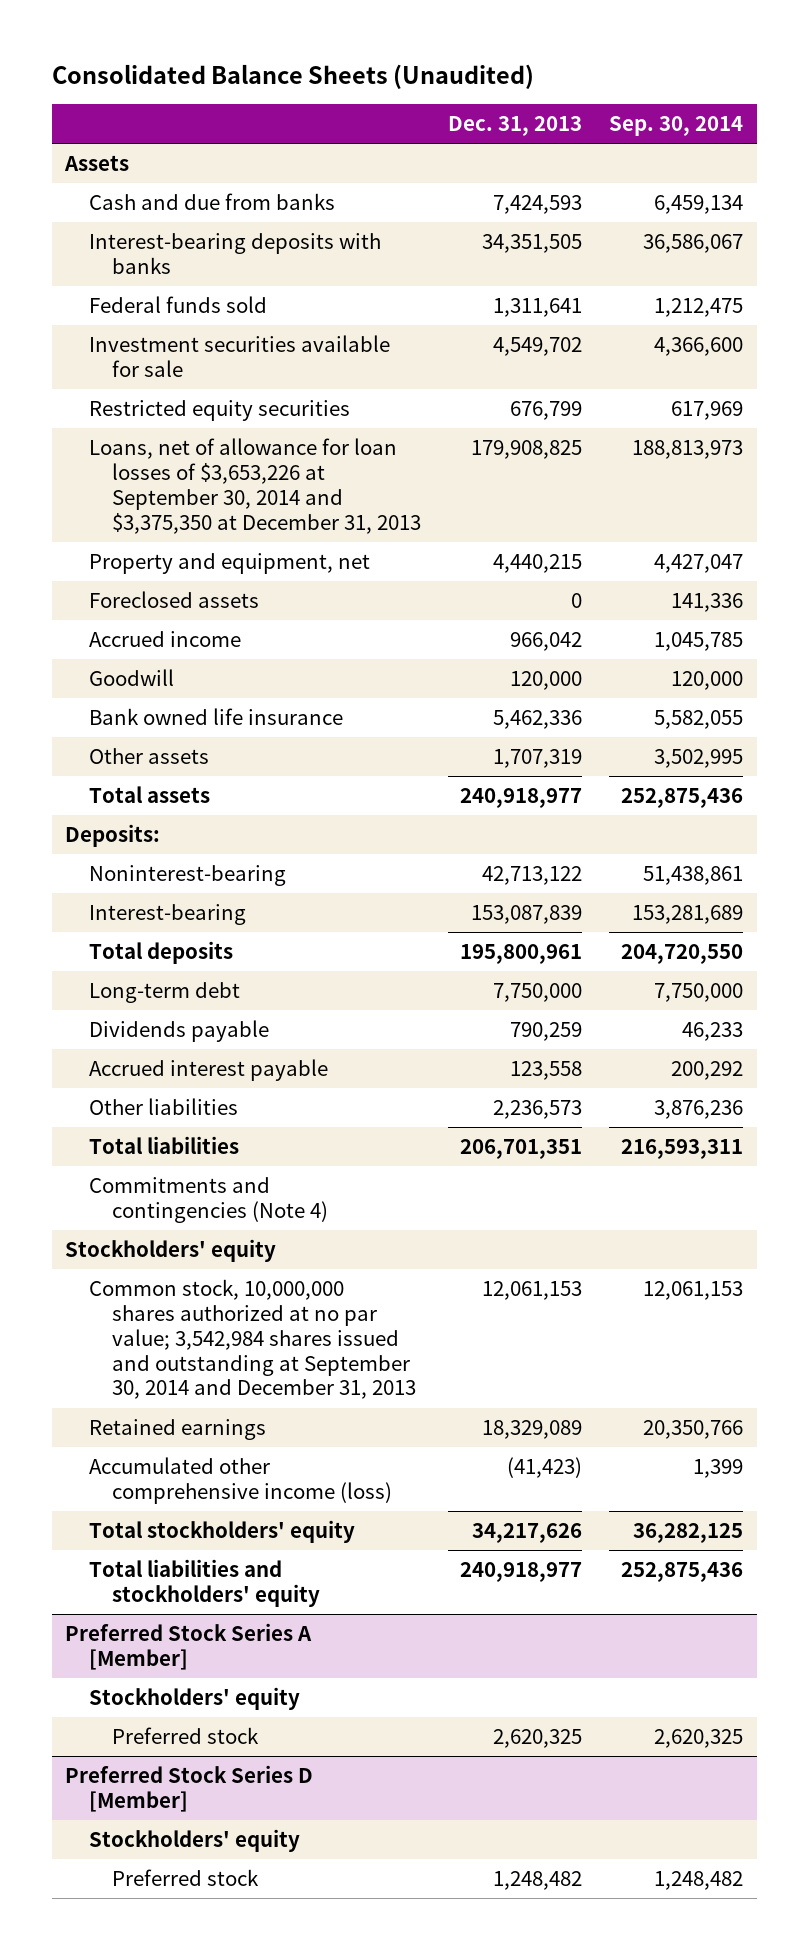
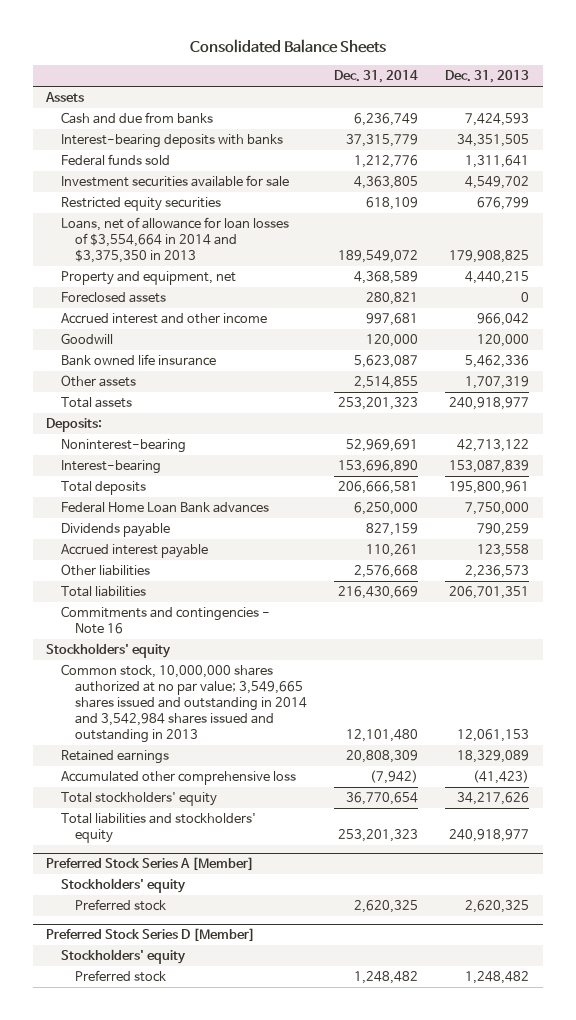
[51,63,534,89] Consolidated Balance Sheets (Unaudited) -> [189,39,386,54] Consolidated Balance Sheets
[609,116,744,137] Sep. 30, 2014 -> none
none -> [333,69,418,83] Dec. 31, 2014
[88,438,422,534] Loans, net of allowance for loan losses of $3,653,226 at September 30, 2014 and $3,375,350 at December 31, 2013 -> [60,217,289,264] Loans, net of allowance for loan losses of $3,554,664 in 2014 and $3,375,350 in 2013
[88,631,241,648] Accrued income -> [60,313,267,325] Accrued interest and other income
[88,982,240,1004] Long-term debt -> [60,502,269,514] Federal Home Loan Bank advances
[88,1177,329,1223] Commitments and contingencies (Note 4) -> [60,606,270,635] Commitments and contingencies - Note 16
[88,1279,417,1400] Common stock, 10,000,000 shares authorized at no par value; 3,542,984 shares issued and outstanding at September 30, 2014 and December 31, 2013 -> [60,664,307,744] Common stock, 10,000,000 shares authorized at no par value; 3,549,665 shares issued and outstanding in 2014 and 3,542,984 shares issued and outstanding in 2013
[88,1457,393,1504] Accumulated other comprehensive income (loss) -> [60,771,296,786] Accumulated other comprehensive loss

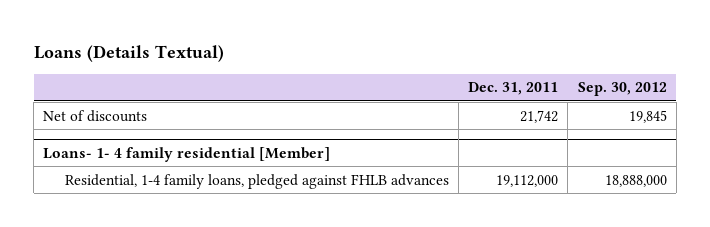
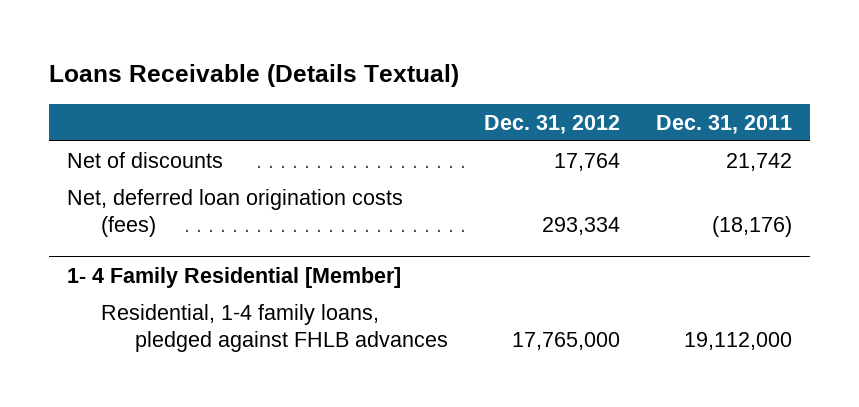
[33,44,224,62] Loans (Details Textual) -> [49,64,460,88] Loans Receivable (Details Textual)
[577,82,667,97] Sep. 30, 2012 -> none
none -> [484,114,621,134] Dec. 31, 2012
none -> [67,188,404,238] Net, deferred loan origination costs (fees)
[43,146,331,162] Loans- 1- 4 family residential [Member] -> [67,266,402,288] 1- 4 Family Residential [Member]

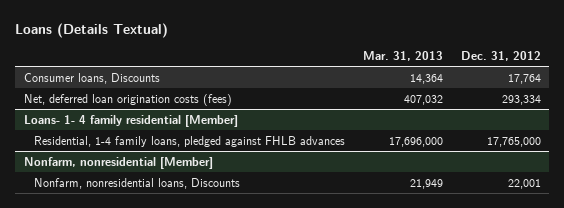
[49,64,460,88] Loans Receivable (Details Textual) -> [14,22,168,38] Loans (Details Textual)
[656,114,793,134] Dec. 31, 2011 -> none
none -> [362,51,443,62] Mar. 31, 2013
[67,151,224,168] Net of discounts -> [23,72,160,84] Consumer loans, Discounts
[67,266,402,288] 1- 4 Family Residential [Member] -> [23,114,238,127] Loans- 1- 4 family residential [Member]
none -> [23,156,213,169] Nonfarm, nonresidential [Member]
none -> [34,177,241,189] Nonfarm, nonresidential loans, Discounts

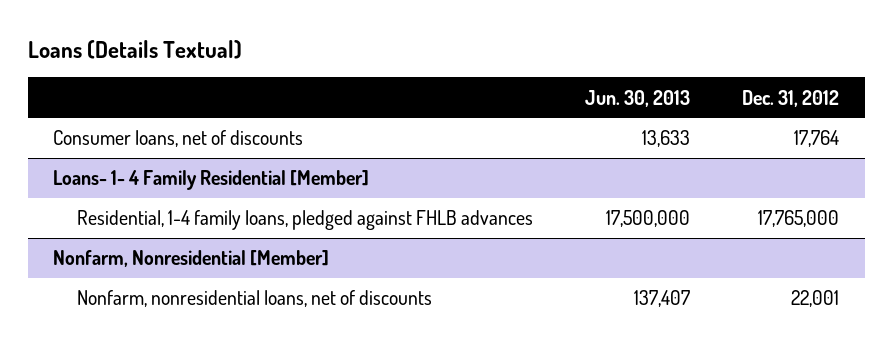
[362,51,443,62] Mar. 31, 2013 -> none
none -> [585,89,691,107] Jun. 30, 2013
[23,93,232,106] Net, deferred loan origination costs (fees) -> none
[23,72,160,84] Consumer loans, Discounts -> [53,130,304,148] Consumer loans, net of discounts
[23,114,238,127] Loans- 1- 4 family residential [Member] -> [53,170,370,191] Loans- 1- 4 Family Residential [Member]
[23,156,213,169] Nonfarm, nonresidential [Member] -> [53,250,330,268] Nonfarm, Nonresidential [Member]
[34,177,241,189] Nonfarm, nonresidential loans, Discounts -> [77,290,433,308] Nonfarm, nonresidential loans, net of discounts

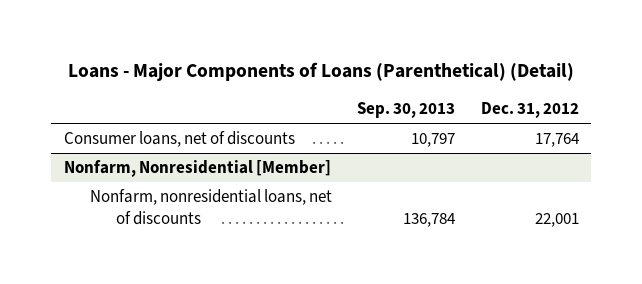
[27,39,242,59] Loans (Details Textual) -> [68,62,575,82] Loans - Major Components of Loans (Parenthetical) (Detail)
[585,89,691,107] Jun. 30, 2013 -> none
none -> [357,102,456,119] Sep. 30, 2013
[53,170,370,191] Loans- 1- 4 Family Residential [Member] -> none
[77,210,534,231] Residential, 1-4 family loans, pledged against FHLB advances -> none

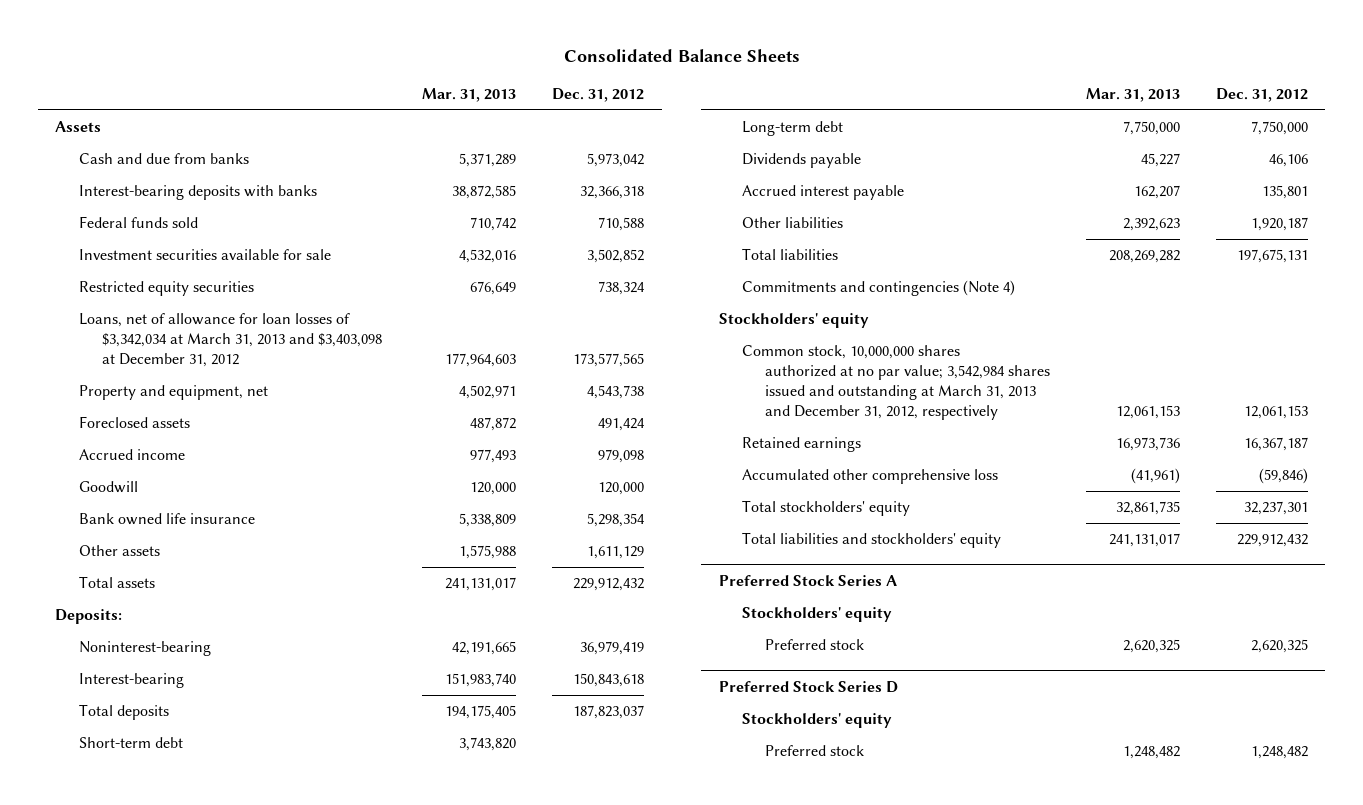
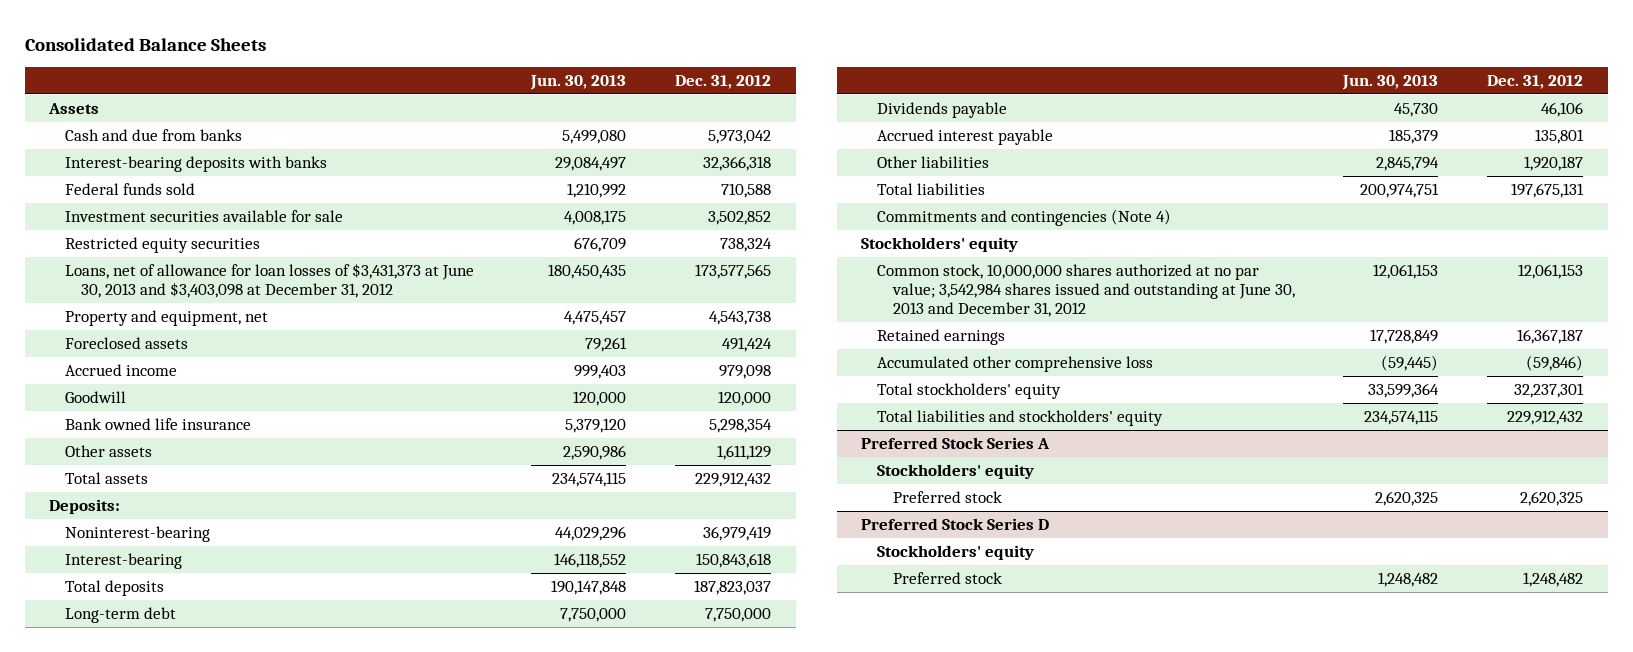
[422,88,517,103] Mar. 31, 2013 -> none
none -> [530,75,627,91] Jun. 30, 2013
[78,313,382,367] Loans, net of allowance for loan losses of $3,342,034 at March 31, 2013 and $3,403,098 at December 31, 2012 -> [64,263,474,299] Loans, net of allowance for loan losses of $3,431,373 at June 30, 2013 and $3,403,098 at December 31, 2012
[78,737,183,749] Short-term debt -> none
[742,345,1051,420] Common stock, 10,000,000 shares authorized at no par value; 3,542,984 shares issued and outstanding at March 31, 2013 and December 31, 2012, respectively -> [877,264,1295,318] Common stock, 10,000,000 shares authorized at no par value; 3,542,984 shares issued and outstanding at June 30, 2013 and December 31, 2012

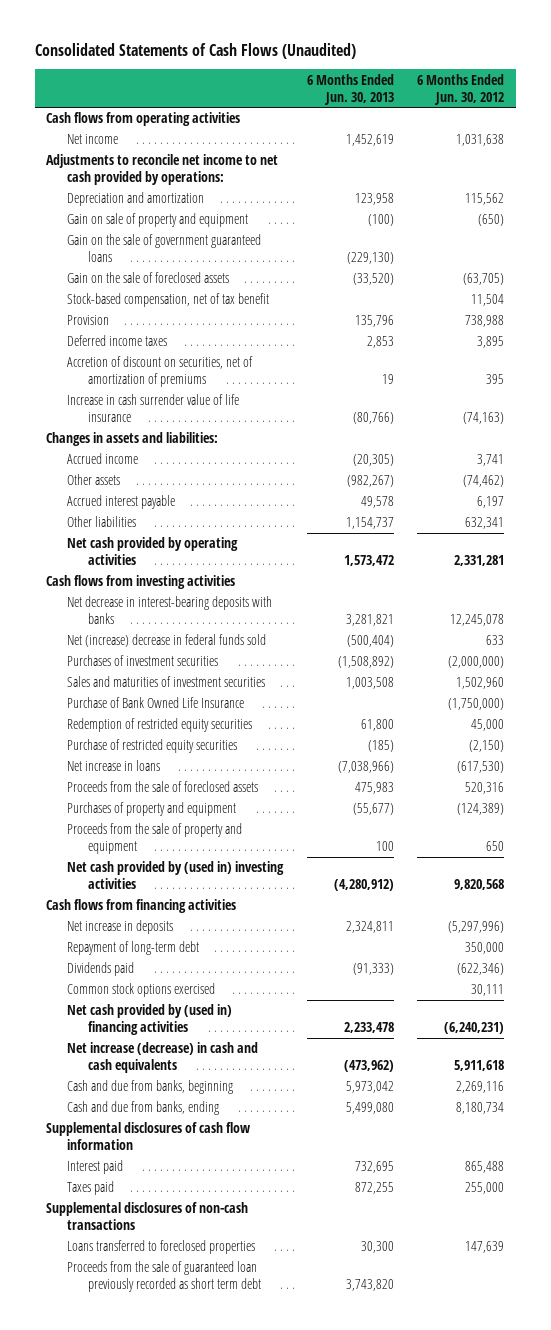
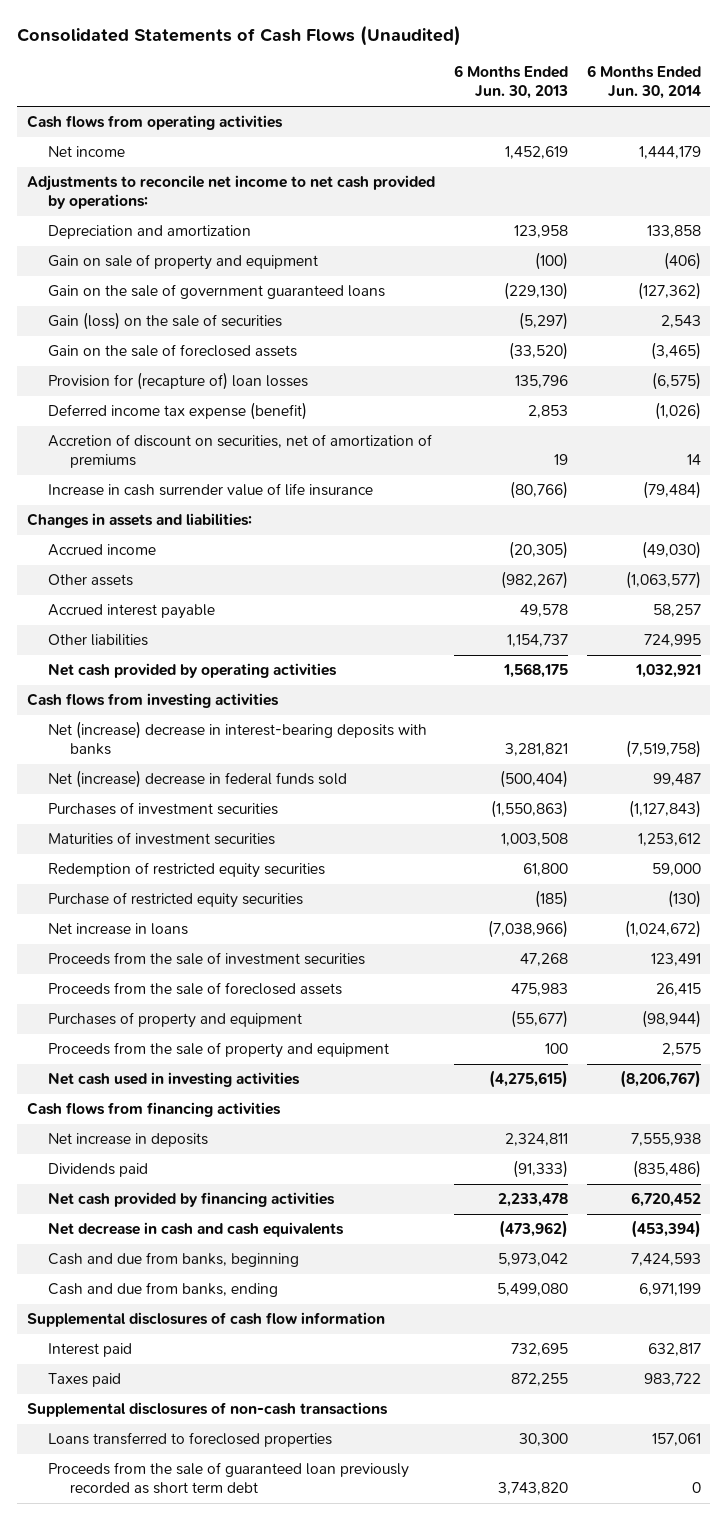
[417,73,505,105] 6 Months Ended Jun. 30, 2012 -> none
none -> [586,65,701,100] 6 Months Ended Jun. 30, 2014
none -> [48,312,283,331] Gain (loss) on the sale of securities
[67,293,270,308] Stock-based compensation, net of tax benefit -> none
[67,315,110,326] Provision -> [48,372,309,391] Provision for (recapture of) loan losses
[67,335,168,347] Deferred income taxes -> [48,402,308,421] Deferred income tax expense (benefit)
[343,555,394,567] 1,573,472 -> [502,663,568,679] 1,568,175
[67,596,273,625] Net decrease in interest-bearing deposits with banks -> [48,721,428,756] Net (increase) decrease in interest-bearing deposits with banks
[67,697,245,709] Purchase of Bank Owned Life Insurance -> none
[337,656,394,669] (1,508,892) -> [490,800,568,819] (1,550,863)
[67,676,266,688] Sales and maturities of investment securities -> [48,832,276,846] Maturities of investment securities
none -> [48,952,366,966] Proceeds from the sale of investment securities
[67,861,285,890] Net cash provided by (used in) investing activities -> [48,1072,301,1088] Net cash used in investing activities
[333,879,394,892] (4,280,912) -> [488,1070,568,1089] (4,275,615)
[67,941,200,956] Repayment of long-term debt -> none
[67,983,216,998] Common stock options exercised -> none
[67,1004,233,1036] Net cash provided by (used in) financing activities -> [48,1192,336,1208] Net cash provided by financing activities
[67,1042,259,1074] Net increase (decrease) in cash and cash equivalents -> [48,1222,345,1238] Net decrease in cash and cash equivalents

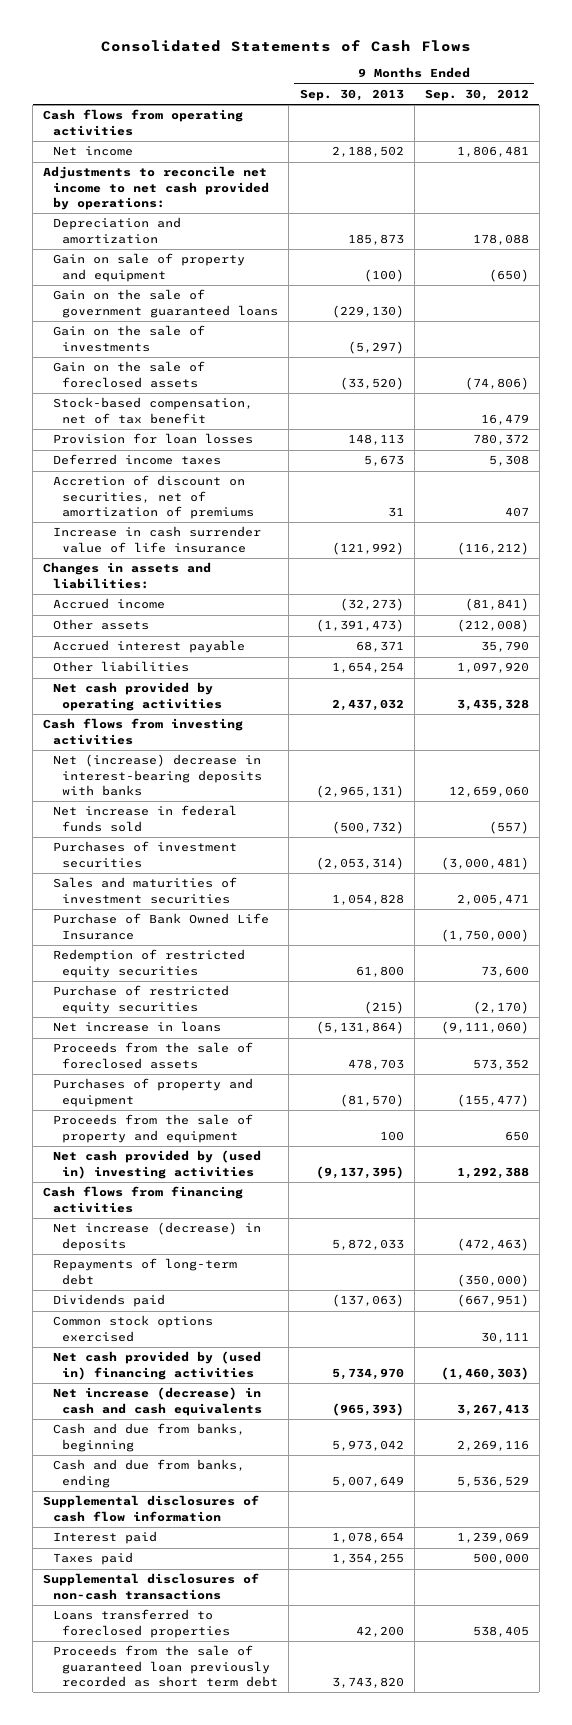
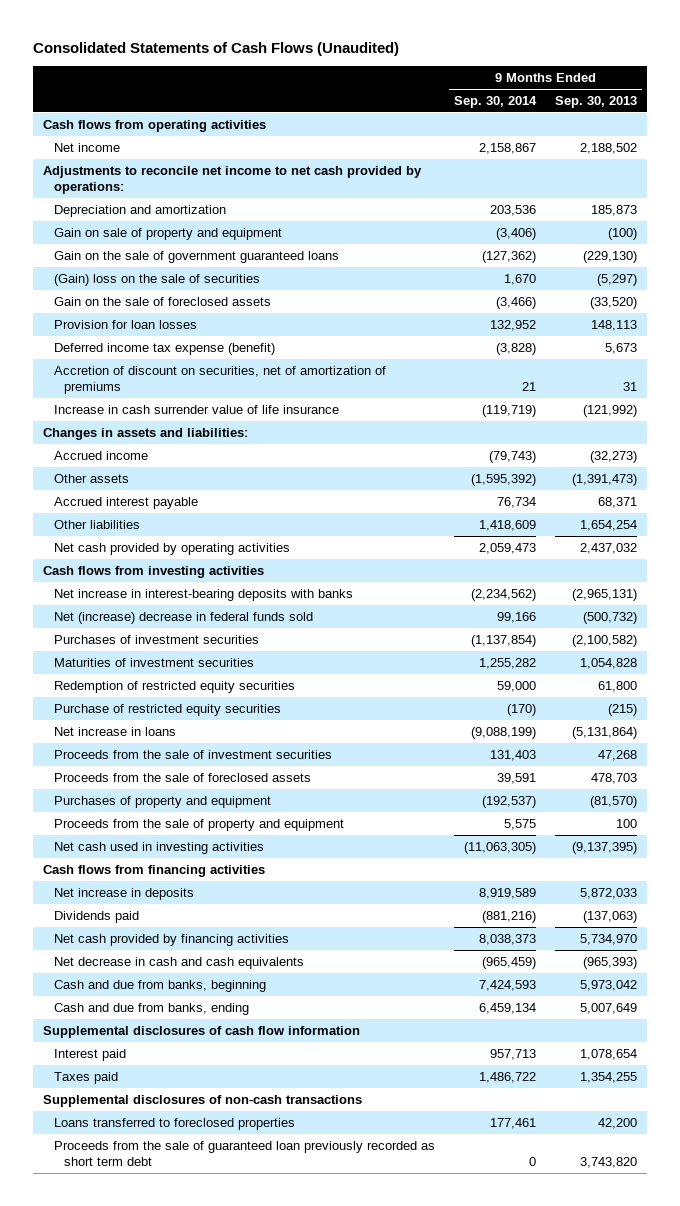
[101,40,472,53] Consolidated Statements of Cash Flows -> [33,42,400,57] Consolidated Statements of Cash Flows (Unaudited)
[424,88,529,101] Sep. 30, 2012 -> none
none -> [453,95,537,108] Sep. 30, 2014
[52,325,205,352] Gain on the sale of investments -> [53,273,260,286] (Gain) loss on the sale of securities
[52,397,253,424] Stock-based compensation, net of tax benefit -> none
[52,454,221,466] Deferred income taxes -> [53,342,275,355] Deferred income tax expense (benefit)
[52,913,269,940] Purchase of Bank Owned Life Insurance -> none
[52,754,263,796] Net (increase) decrease in interest-bearing deposits with banks -> [53,588,353,601] Net increase in interest-bearing deposits with banks
[52,805,237,832] Net increase in federal funds sold -> [53,611,313,624] Net (increase) decrease in federal funds sold
[315,856,404,870] (2,053,314) -> [572,634,638,647] (2,100,582)
[52,877,237,904] Sales and maturities of investment securities -> [53,657,254,667] Maturities of investment securities
none -> [53,749,332,759] Proceeds from the sale of investment securities
[52,1150,261,1179] Net cash provided by (used in) investing activities -> [53,841,264,854] Net cash used in investing activities
[52,1258,237,1285] Repayments of long-term debt -> none
[52,1222,261,1251] Net increase (decrease) in deposits -> [53,887,194,900] Net increase in deposits
[52,1315,213,1342] Common stock options exercised -> none
[52,1351,261,1380] Net cash provided by (used in) financing activities -> [53,933,289,946] Net cash provided by financing activities
[52,1387,263,1416] Net increase (decrease) in cash and cash equivalents -> [53,956,304,969] Net decrease in cash and cash equivalents

